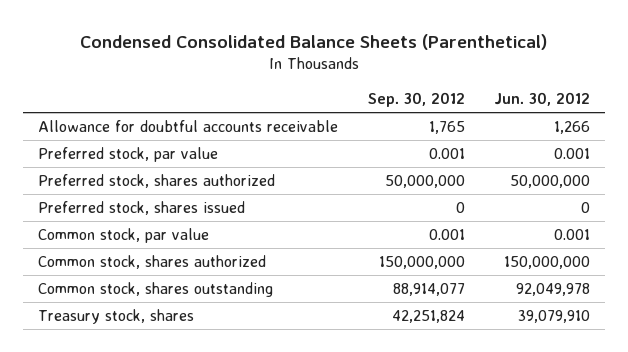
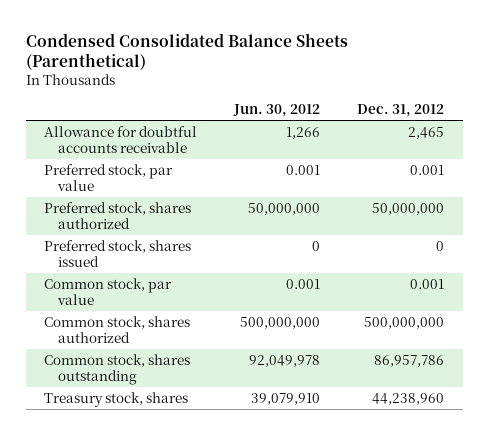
[367,92,465,108] Sep. 30, 2012 -> none
none -> [357,104,445,118] Dec. 31, 2012
[504,255,591,269] 150,000,000 -> [240,316,321,329] 500,000,000

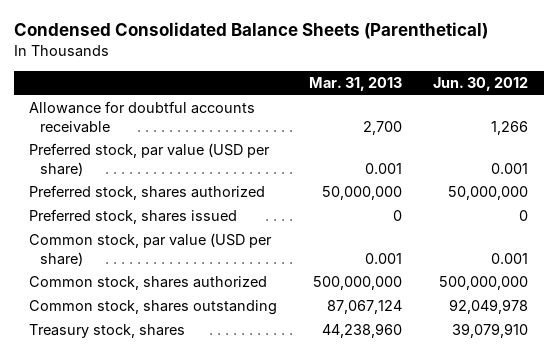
[357,104,445,118] Dec. 31, 2012 -> none
none -> [308,76,402,91] Mar. 31, 2013
[44,163,174,192] Preferred stock, par value -> [29,143,271,176] Preferred stock, par value (USD per share)
[44,277,173,306] Common stock, par value -> [29,233,273,266] Common stock, par value (USD per share)

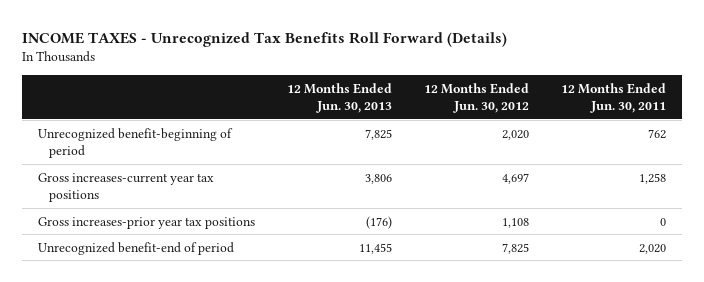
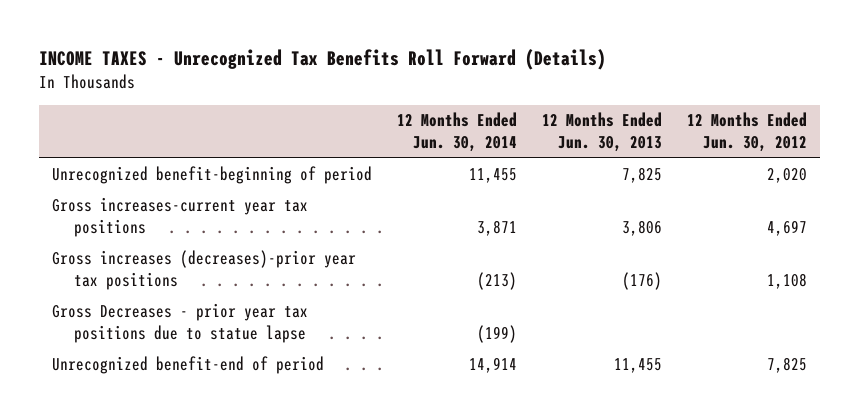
[561,82,667,113] 12 Months Ended Jun. 30, 2011 -> none
none -> [396,112,517,153] 12 Months Ended Jun. 30, 2014
[37,216,255,229] Gross increases-prior year tax positions -> [51,250,356,291] Gross increases (decreases)-prior year tax positions
none -> [51,303,308,344] Gross Decreases - prior year tax positions due to statue lapse

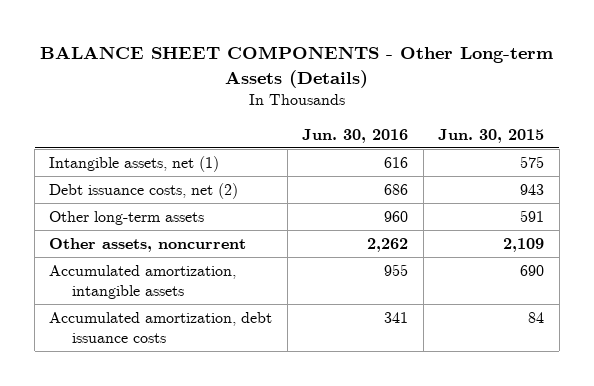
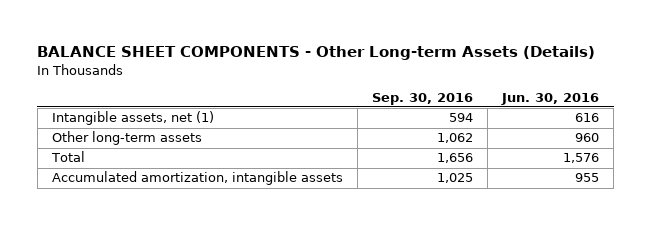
[438,128,545,143] Jun. 30, 2015 -> none
none -> [372,92,474,105] Sep. 30, 2016
[49,182,239,199] Debt issuance costs, net (2) -> none
[49,237,247,252] Other assets, noncurrent -> none
none -> [50,151,85,163] Total
[49,311,273,343] Accumulated amortization, debt issuance costs -> none

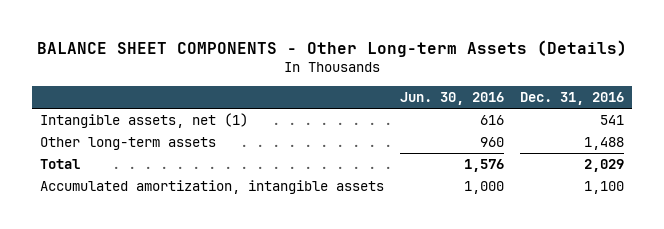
[372,92,474,105] Sep. 30, 2016 -> none
none -> [520,92,625,106] Dec. 31, 2016
[575,173,600,183] 955 -> [464,181,505,195] 1,000

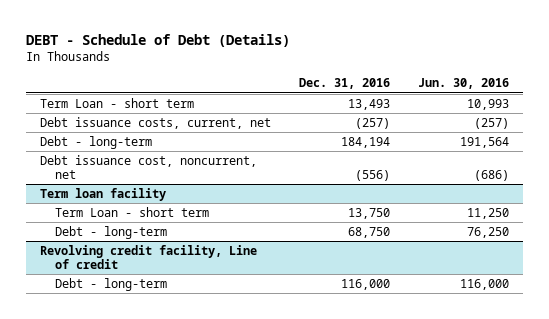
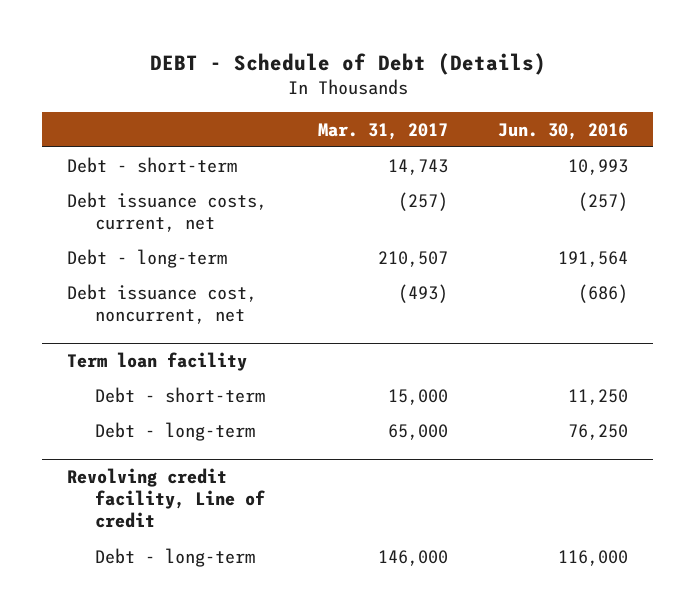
[299,78,391,90] Dec. 31, 2016 -> none
none -> [317,122,448,140] Mar. 31, 2017
[40,97,195,108] Term Loan - short term -> [67,156,238,173] Debt - short-term
[55,206,210,217] Term Loan - short term -> [95,386,266,403] Debt - short-term

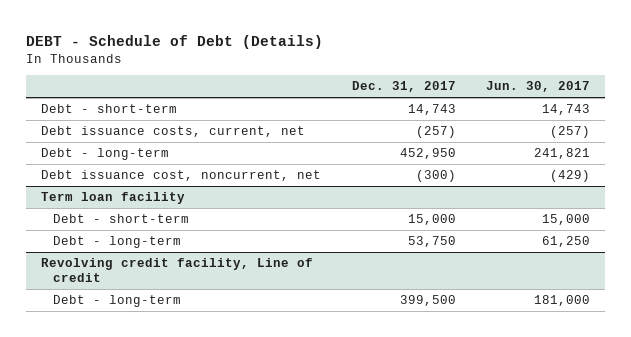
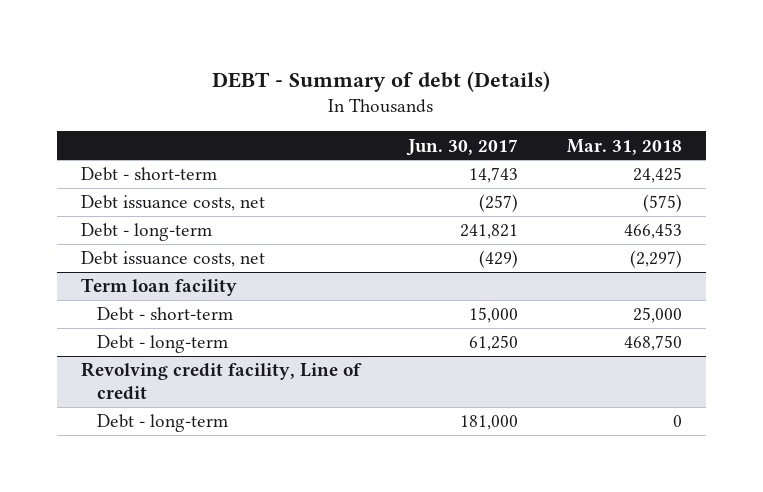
[26,34,324,49] DEBT - Schedule of Debt (Details) -> [212,70,551,92] DEBT - Summary of debt (Details)
[351,81,456,93] Dec. 31, 2017 -> none
none -> [566,138,682,155] Mar. 31, 2018
[41,126,306,138] Debt issuance costs, current, net -> [81,195,266,212] Debt issuance costs, net
[41,170,322,182] Debt issuance cost, noncurrent, net -> [81,251,266,268] Debt issuance costs, net

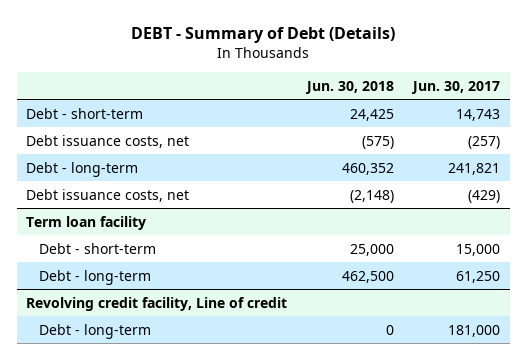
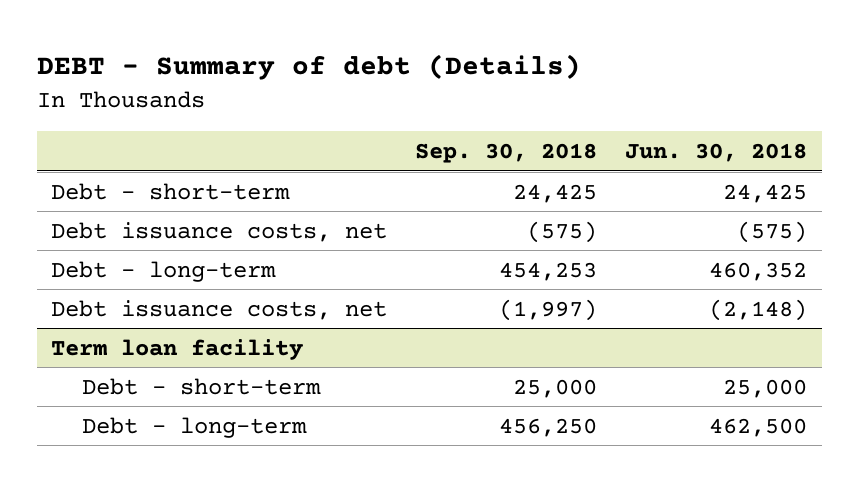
[131,26,396,43] DEBT - Summary of Debt (Details) -> [36,54,581,81] DEBT - Summary of debt (Details)
[411,80,501,94] Jun. 30, 2017 -> none
none -> [415,143,598,164] Sep. 30, 2018
[26,296,288,311] Revolving credit facility, Line of credit -> none
[39,323,152,339] Debt - long-term -> none

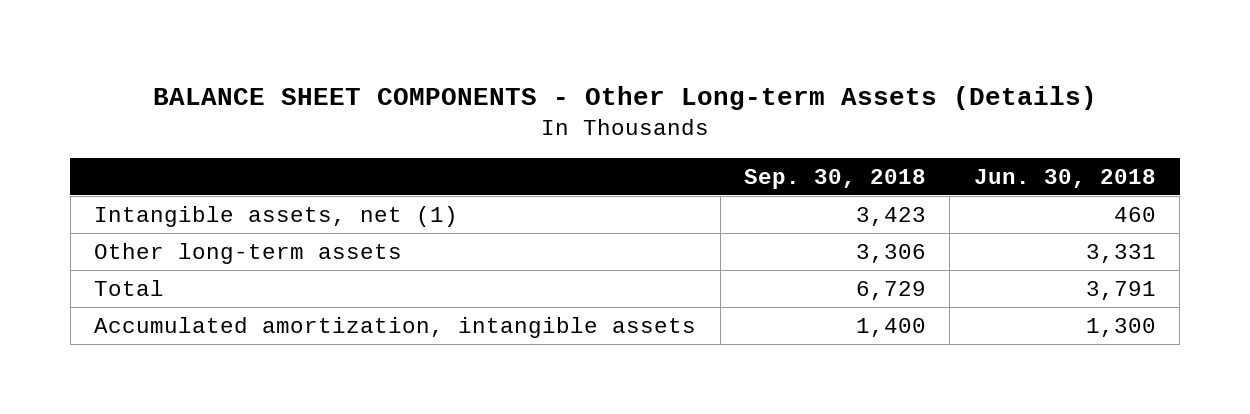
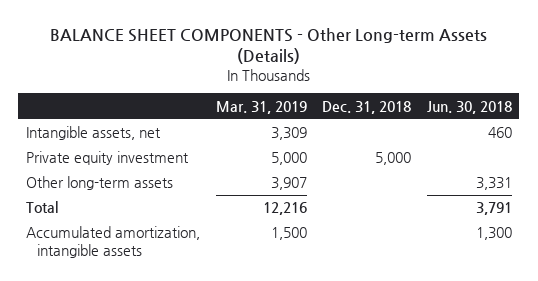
[743,168,926,189] Sep. 30, 2018 -> none
none -> [215,100,307,114] Mar. 31, 2019
none -> [322,100,412,114] Dec. 31, 2018
[94,206,459,228] Intangible assets, net (1) -> [26,126,162,141] Intangible assets, net
none -> [26,151,190,166] Private equity investment

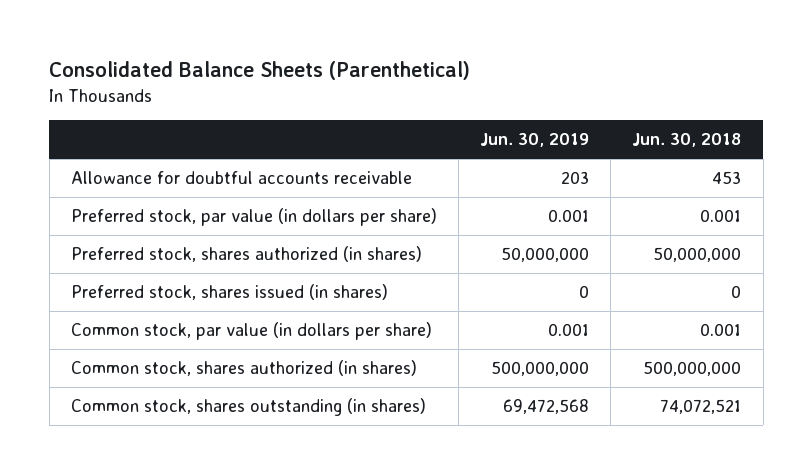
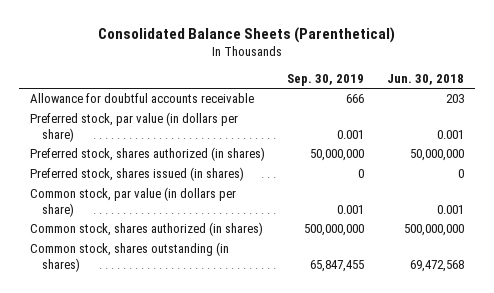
[480,133,590,148] Jun. 30, 2019 -> none
none -> [287,74,365,87] Sep. 30, 2019
[712,171,742,185] 453 -> [445,94,464,104] 203
[660,399,742,415] 74,072,521 -> [409,259,464,272] 69,472,568

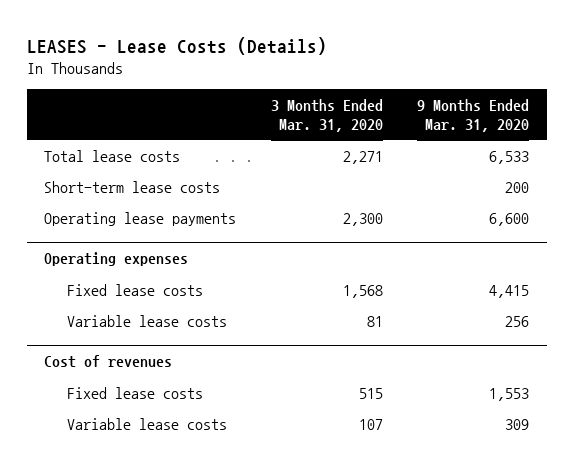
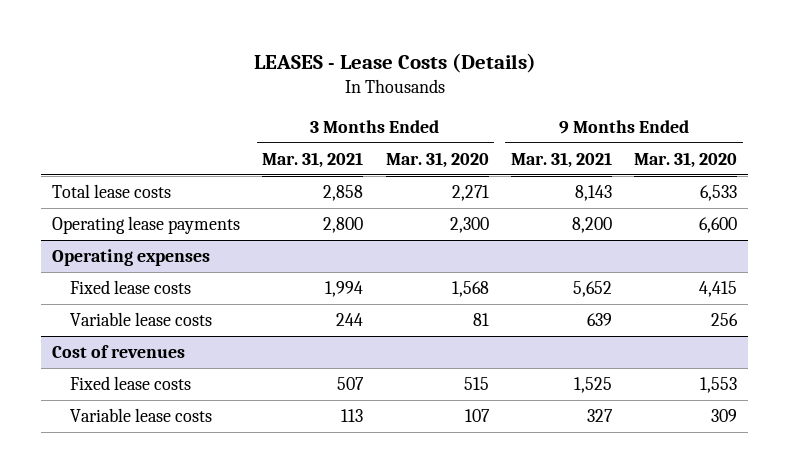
none -> [262,151,364,168] Mar. 31, 2021
none -> [510,151,612,168] Mar. 31, 2021
[44,180,221,193] Short-term lease costs -> none

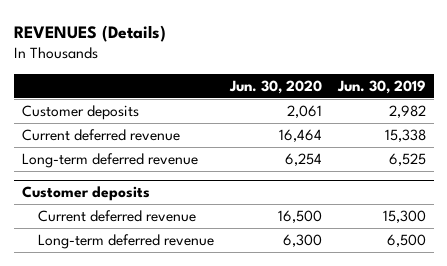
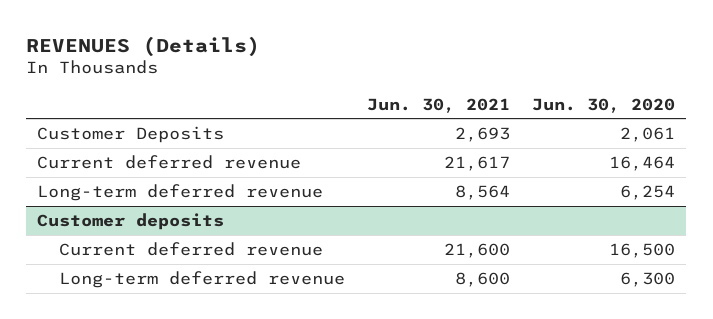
[336,79,426,94] Jun. 30, 2019 -> none
none -> [367,97,511,113] Jun. 30, 2021
[21,105,139,121] Customer deposits -> [37,126,225,144] Customer Deposits

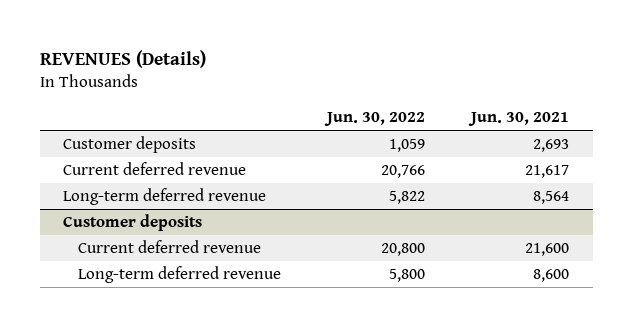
[532,97,676,113] Jun. 30, 2020 -> none
none -> [324,112,426,127] Jun. 30, 2022
[37,126,225,144] Customer Deposits -> [63,136,197,154] Customer deposits

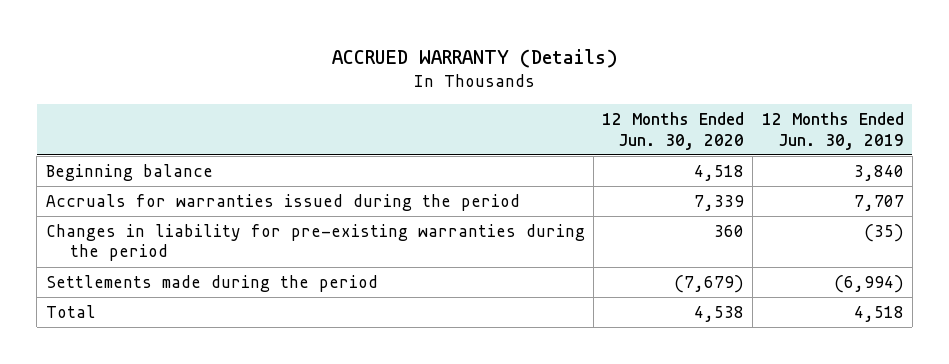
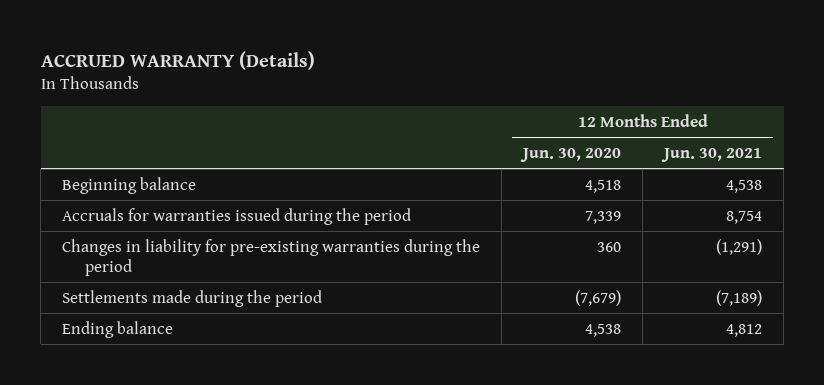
[761,112,904,150] 12 Months Ended Jun. 30, 2019 -> none
none -> [661,147,763,162] Jun. 30, 2021
[45,305,96,319] Total -> [62,320,174,338] Ending balance

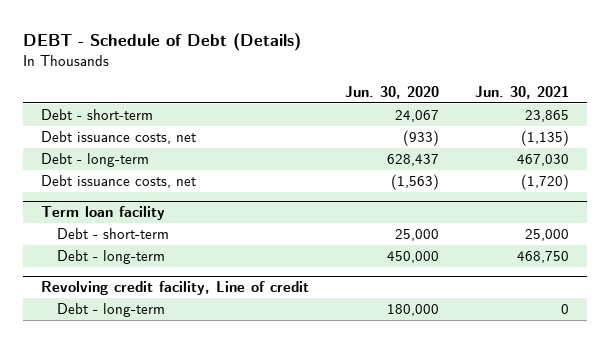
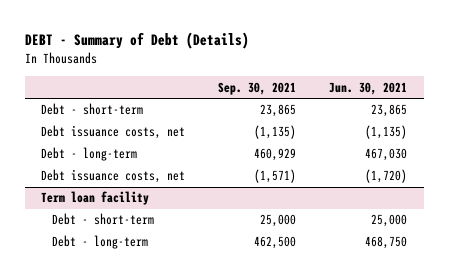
[22,32,301,51] DEBT - Schedule of Debt (Details) -> [24,32,249,50] DEBT - Summary of Debt (Details)
[345,86,440,100] Jun. 30, 2020 -> none
none -> [218,81,297,95] Sep. 30, 2021
[40,281,309,296] Revolving credit facility, Line of credit -> none
[57,303,166,318] Debt - long-term -> none

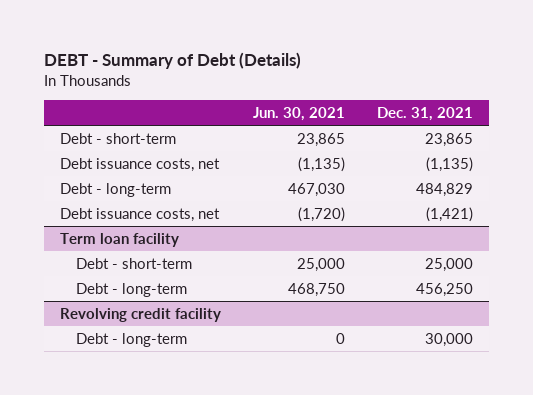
[218,81,297,95] Sep. 30, 2021 -> none
none -> [376,107,473,122] Dec. 31, 2021
none -> [59,307,221,322] Revolving credit facility
none -> [75,332,187,347] Debt - long-term

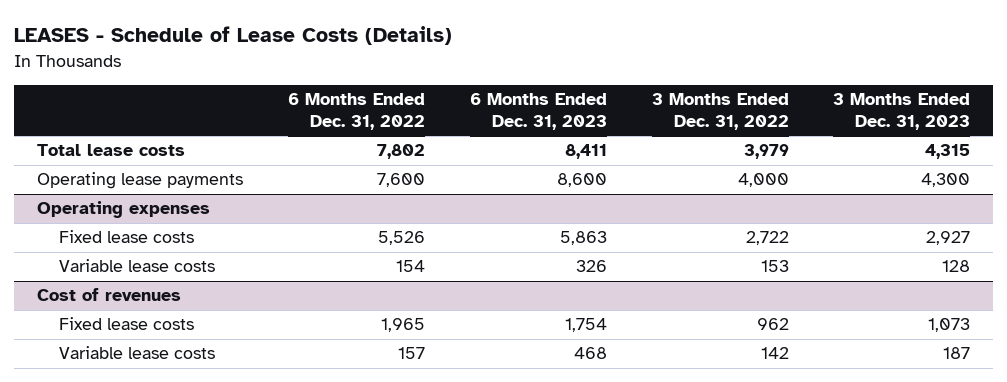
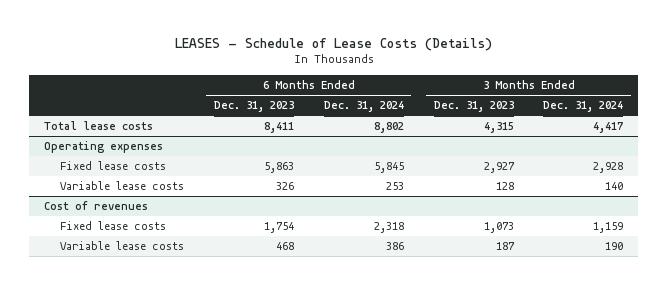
[287,92,425,131] 6 Months Ended Dec. 31, 2022 -> none
[651,92,789,131] 3 Months Ended Dec. 31, 2022 -> none
none -> [323,101,404,113] Dec. 31, 2024
none -> [543,101,624,113] Dec. 31, 2024
[36,172,243,190] Operating lease payments -> none

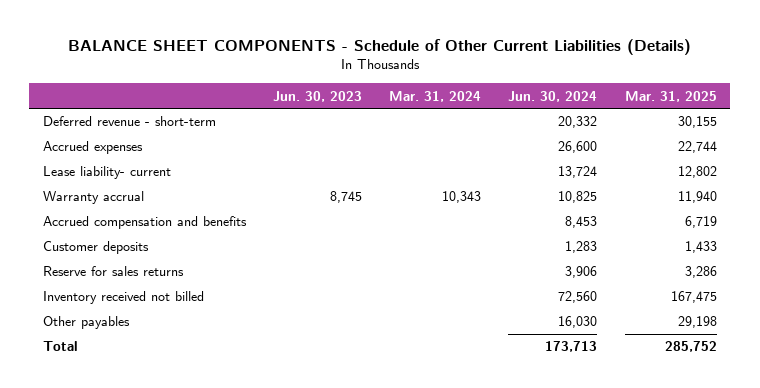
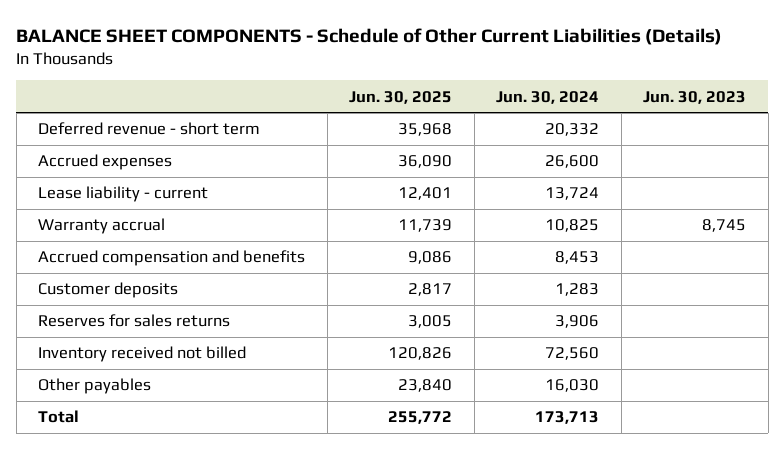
[389,90,482,102] Mar. 31, 2024 -> none
[624,90,717,102] Mar. 31, 2025 -> none
none -> [349,90,453,104] Jun. 30, 2025
[42,116,216,127] Deferred revenue - short-term -> [38,122,261,136] Deferred revenue - short term
[42,166,171,180] Lease liability- current -> [38,186,209,203] Lease liability - current
[42,266,184,277] Reserve for sales returns -> [38,314,231,328] Reserves for sales returns

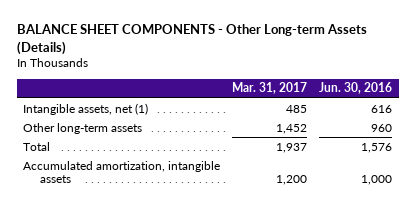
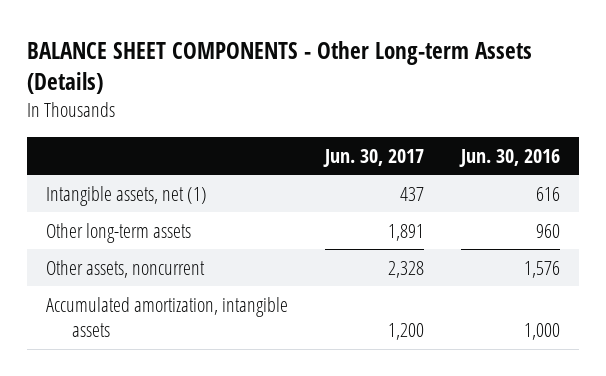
[232,82,308,95] Mar. 31, 2017 -> none
none -> [322,149,424,168] Jun. 30, 2017
[23,141,51,151] Total -> [45,259,205,278] Other assets, noncurrent

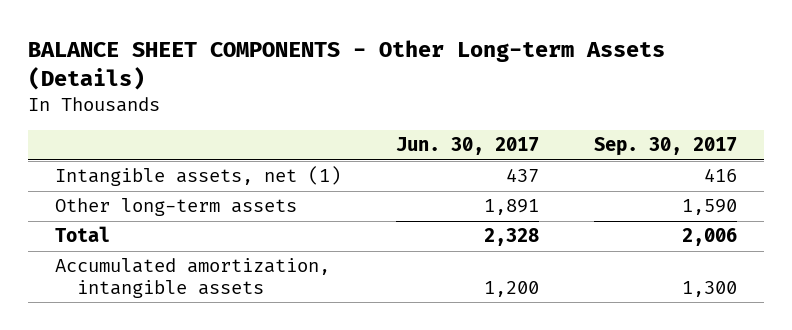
[459,149,561,168] Jun. 30, 2016 -> none
none -> [594,137,738,157] Sep. 30, 2017
[45,259,205,278] Other assets, noncurrent -> [55,226,111,243] Total

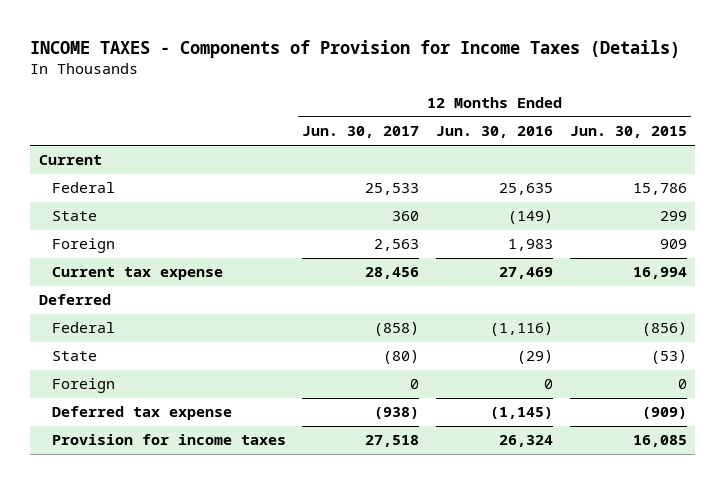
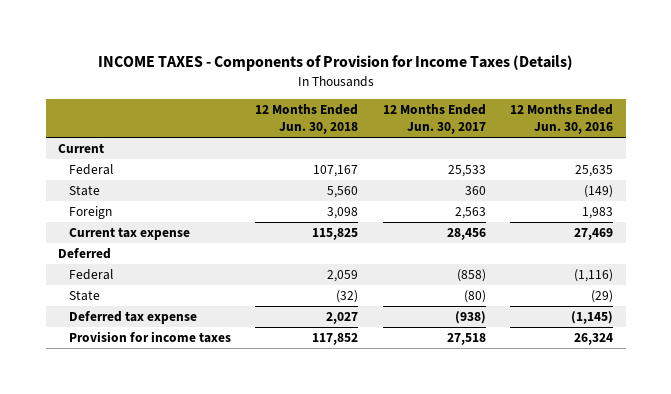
[569,126,687,139] Jun. 30, 2015 -> none
none -> [255,104,359,135] 12 Months Ended Jun. 30, 2018
[51,378,115,394] Foreign -> none

